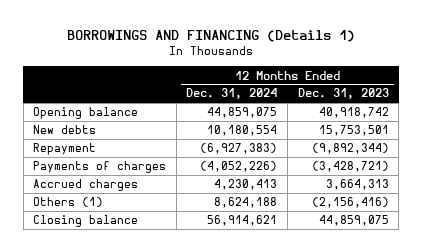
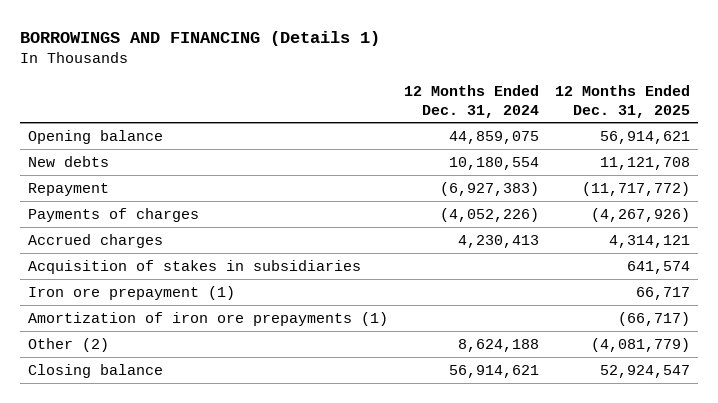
[297,88,389,100] Dec. 31, 2023 -> none
none -> [554,85,690,118] 12 Months Ended Dec. 31, 2025
none -> [28,259,362,274] Acquisition of stakes in subsidiaries
none -> [28,285,236,300] Iron ore prepayment (1)
none -> [28,311,389,326] Amortization of iron ore prepayments (1)
[33,197,104,208] Others (1) -> [28,337,110,352] Other (2)

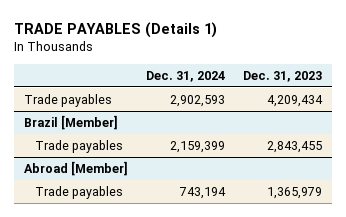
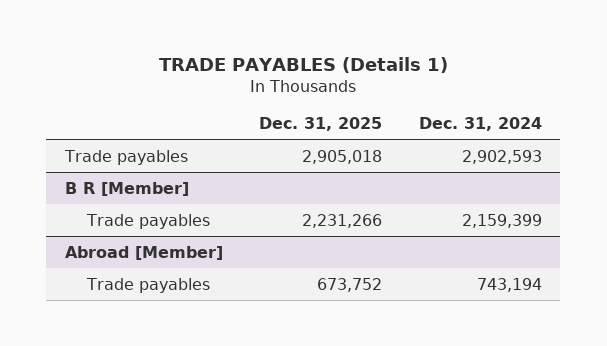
[243,70,323,82] Dec. 31, 2023 -> none
none -> [259,117,383,132] Dec. 31, 2025
[23,115,118,131] Brazil [Member] -> [64,181,189,196] B R [Member]

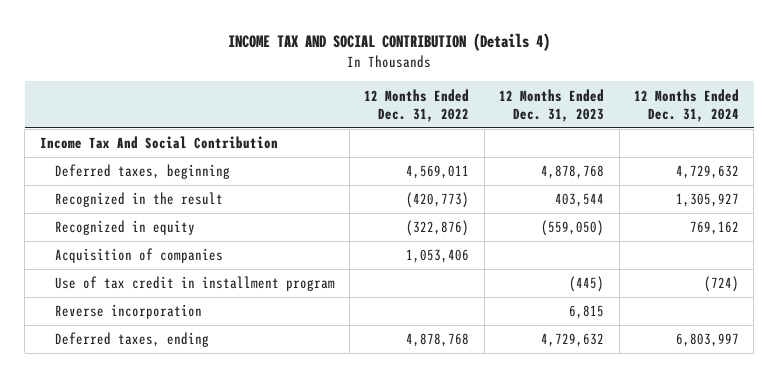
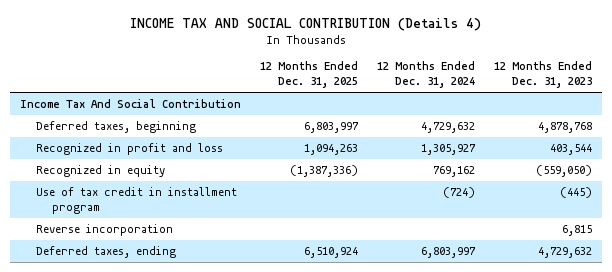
[364,88,470,122] 12 Months Ended Dec. 31, 2022 -> none
none -> [259,61,358,89] 12 Months Ended Dec. 31, 2025
[54,192,223,208] Recognized in the result -> [35,143,223,156] Recognized in profit and loss
[54,248,223,264] Acquisition of companies -> none

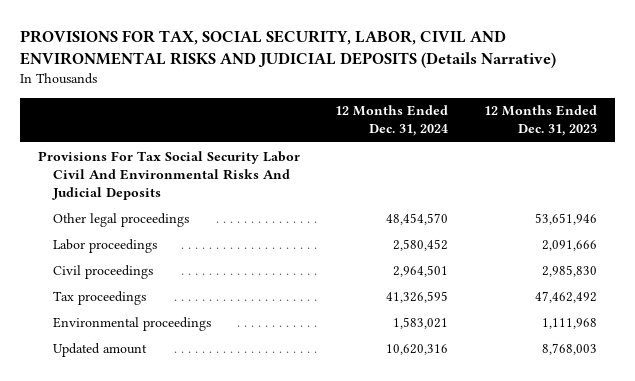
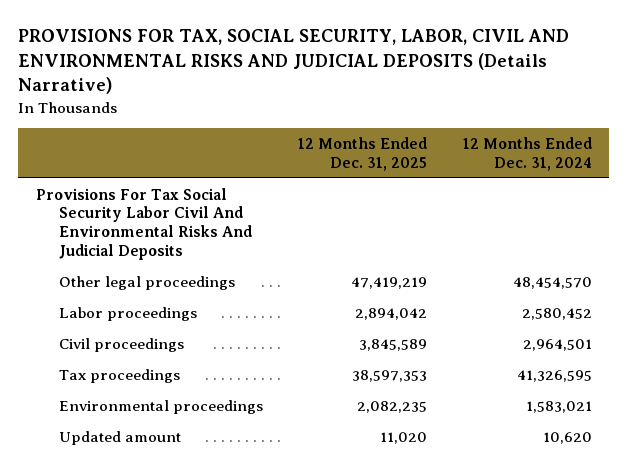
[483,105,597,137] 12 Months Ended Dec. 31, 2023 -> none
none -> [298,137,428,171] 12 Months Ended Dec. 31, 2025
[386,343,449,355] 10,620,316 -> [542,431,592,444] 10,620

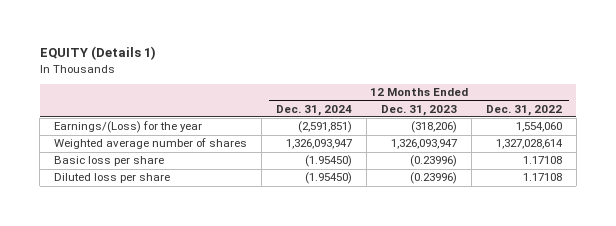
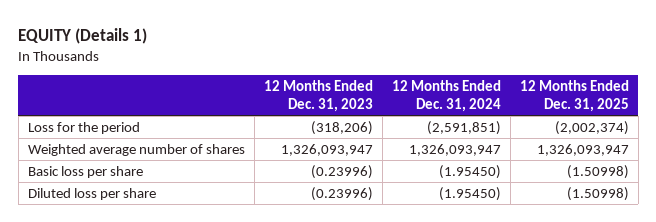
[485,104,562,116] Dec. 31, 2022 -> none
none -> [519,80,629,113] 12 Months Ended Dec. 31, 2025
[54,121,203,134] Earnings/(Loss) for the year -> [27,121,140,134] Loss for the period

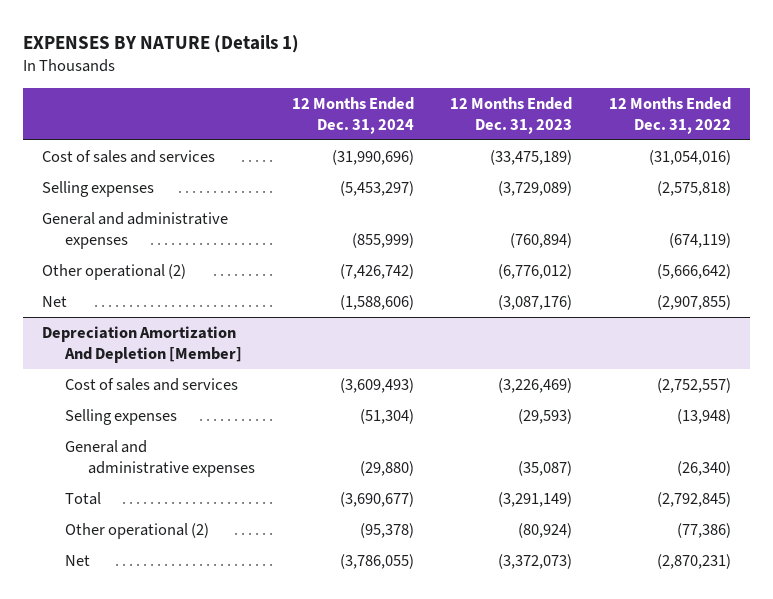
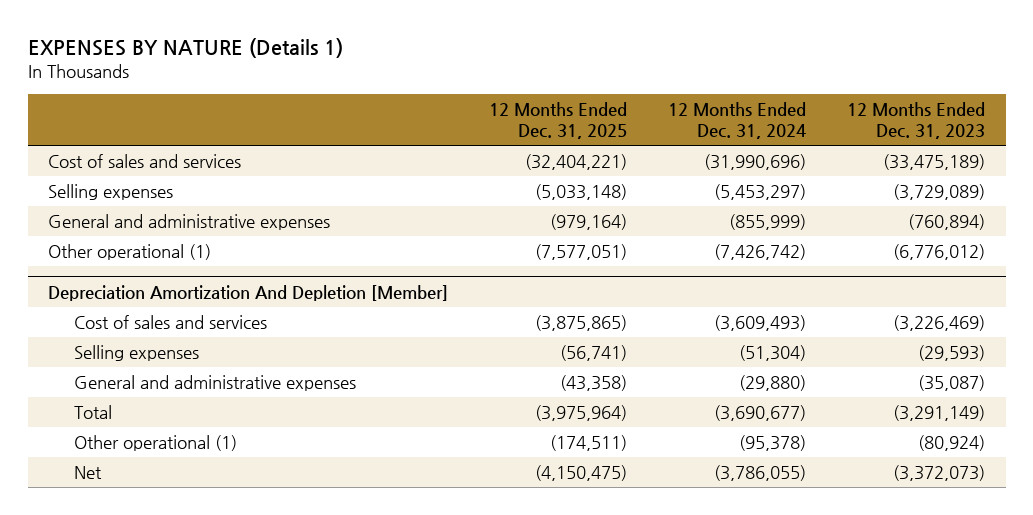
[609,96,732,134] 12 Months Ended Dec. 31, 2022 -> none
none -> [489,101,628,140] 12 Months Ended Dec. 31, 2025
[41,295,67,307] Net -> none
[41,263,186,280] Other operational (2) -> [48,243,212,260] Other operational (1)
[64,522,209,539] Other operational (2) -> [74,434,238,451] Other operational (1)

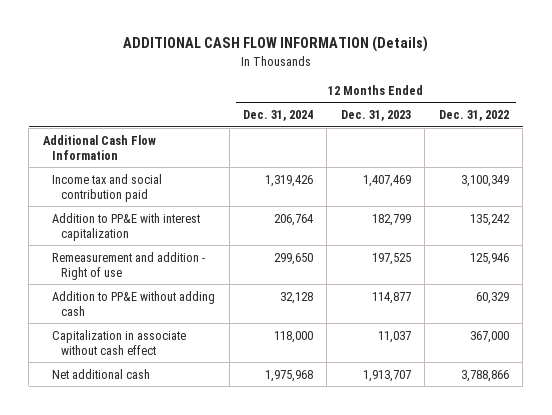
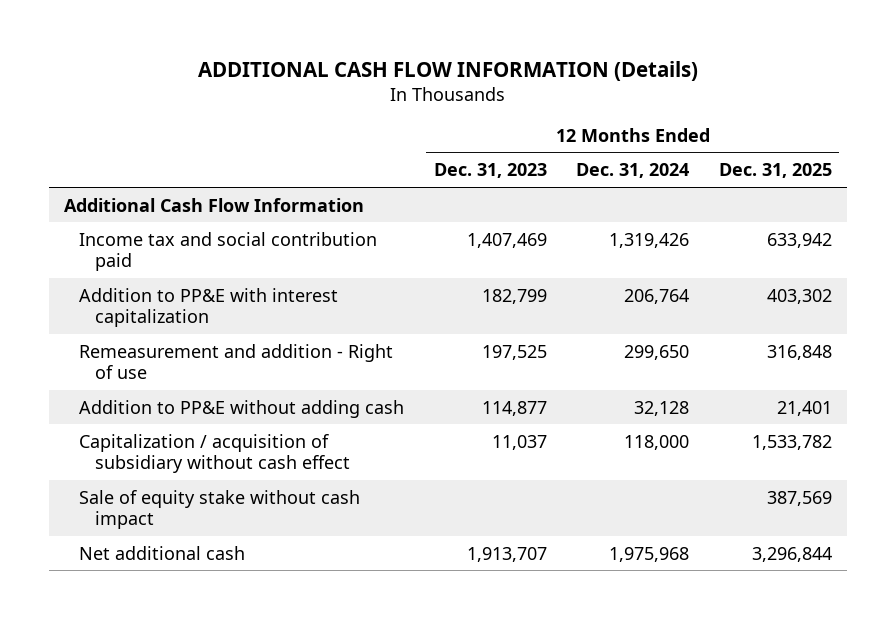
[438,109,509,121] Dec. 31, 2022 -> none
none -> [718,163,832,179] Dec. 31, 2025
[52,329,187,355] Capitalization in associate without cash effect -> [79,433,351,474] Capitalization / acquisition of subsidiary without cash effect
none -> [79,489,361,530] Sale of equity stake without cash impact

